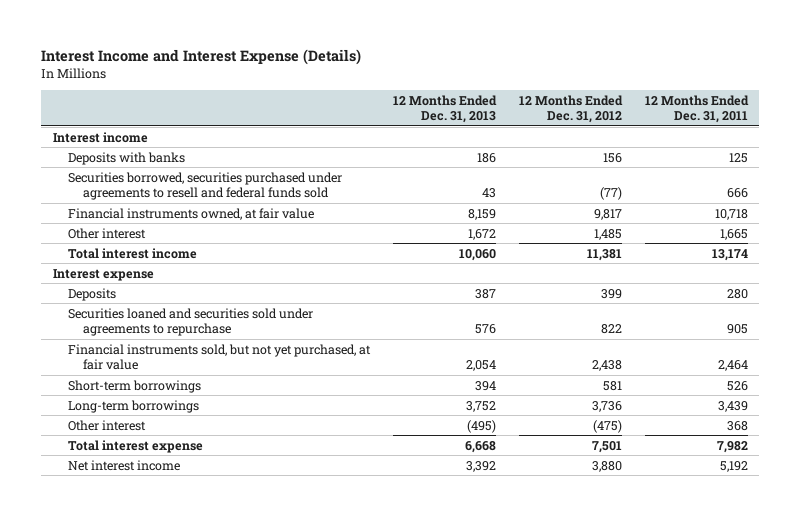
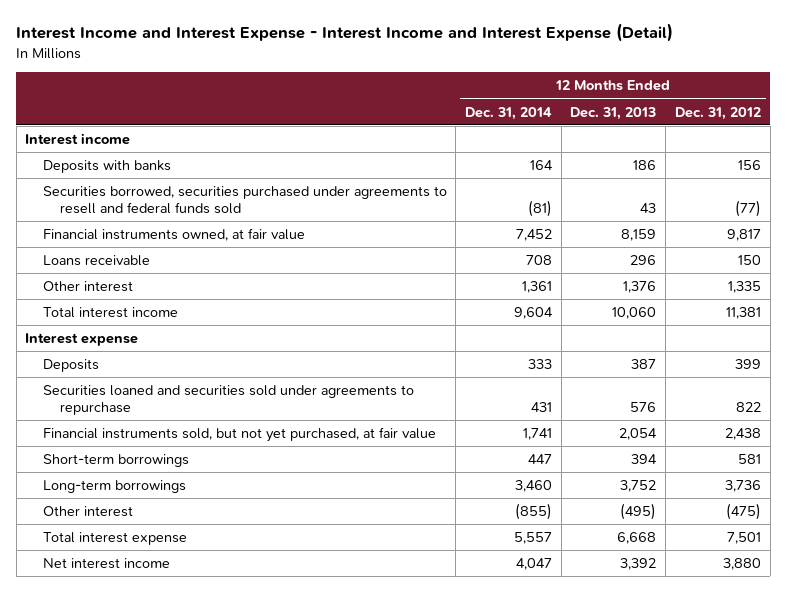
[41,48,362,65] Interest Income and Interest Expense (Details) -> [16,23,674,43] Interest Income and Interest Expense - Interest Income and Interest Expense (Detail)
[644,95,749,124] 12 Months Ended Dec. 31, 2011 -> none
none -> [465,106,553,120] Dec. 31, 2014
none -> [42,255,150,267] Loans receivable
[467,228,496,240] 1,672 -> [623,281,657,294] 1,376
[593,228,622,240] 1,485 -> [727,281,761,294] 1,335

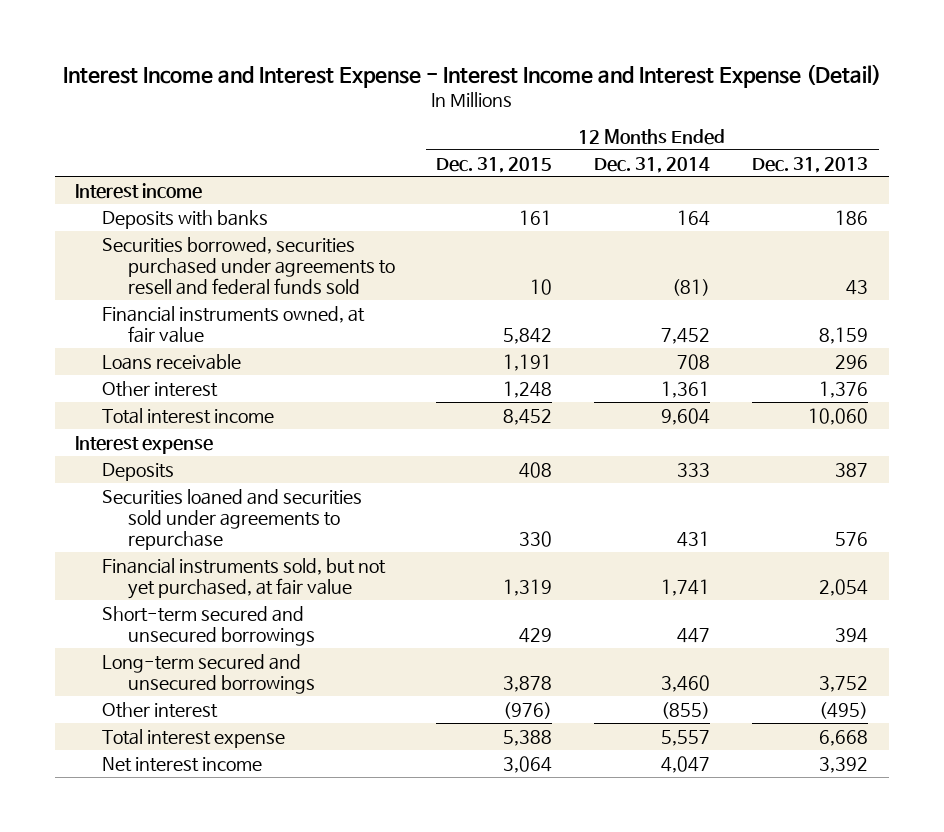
[674,106,761,120] Dec. 31, 2012 -> none
none -> [436,156,553,173] Dec. 31, 2015
[42,454,189,468] Short-term borrowings -> [101,605,315,647] Short-term secured and unsecured borrowings
[42,480,186,494] Long-term borrowings -> [101,653,315,695] Long-term secured and unsecured borrowings

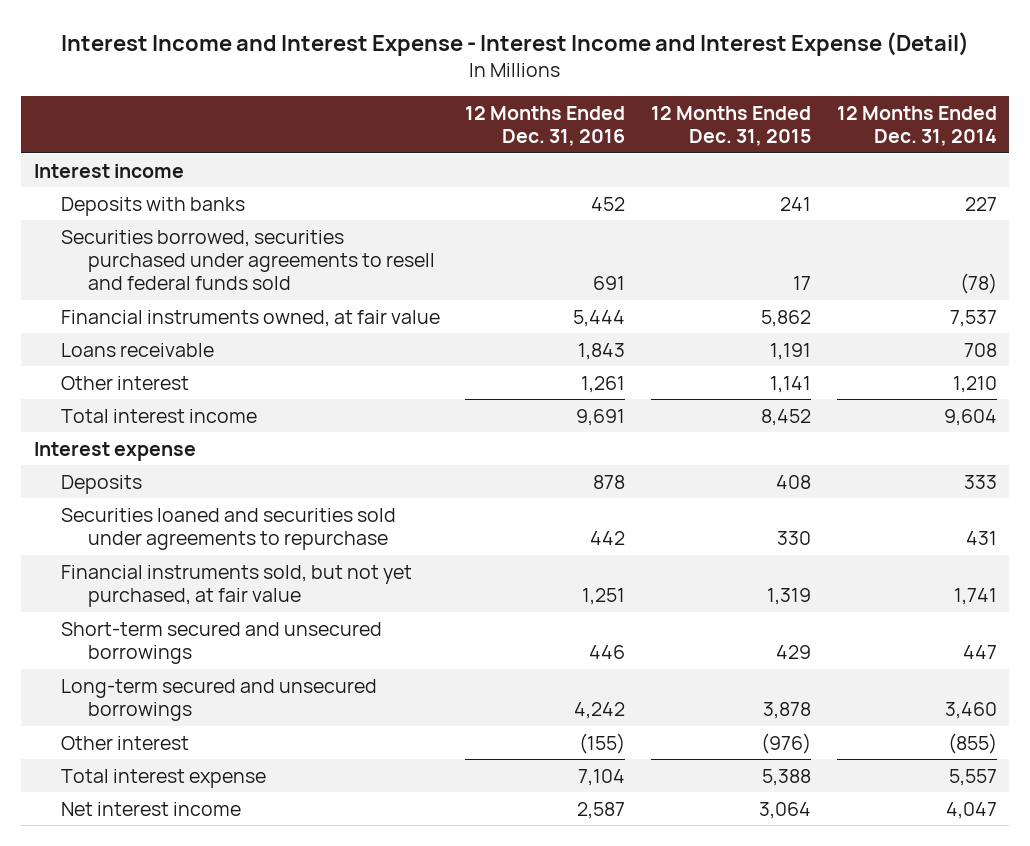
[752,156,869,173] Dec. 31, 2013 -> none
none -> [465,105,626,147] 12 Months Ended Dec. 31, 2016
[519,209,553,225] 161 -> [780,196,812,211] 241
[677,209,711,226] 164 -> [964,196,997,211] 227
[530,279,553,296] 10 -> [793,276,812,291] 17
[672,279,711,297] (81) -> [959,273,997,295] (78)
[503,328,553,345] 5,842 -> [761,309,812,327] 5,862
[661,328,711,345] 7,452 -> [949,309,997,327] 7,537
[503,380,553,398] 1,248 -> [770,375,812,393] 1,141
[661,380,711,398] 1,361 -> [952,375,997,393] 1,210

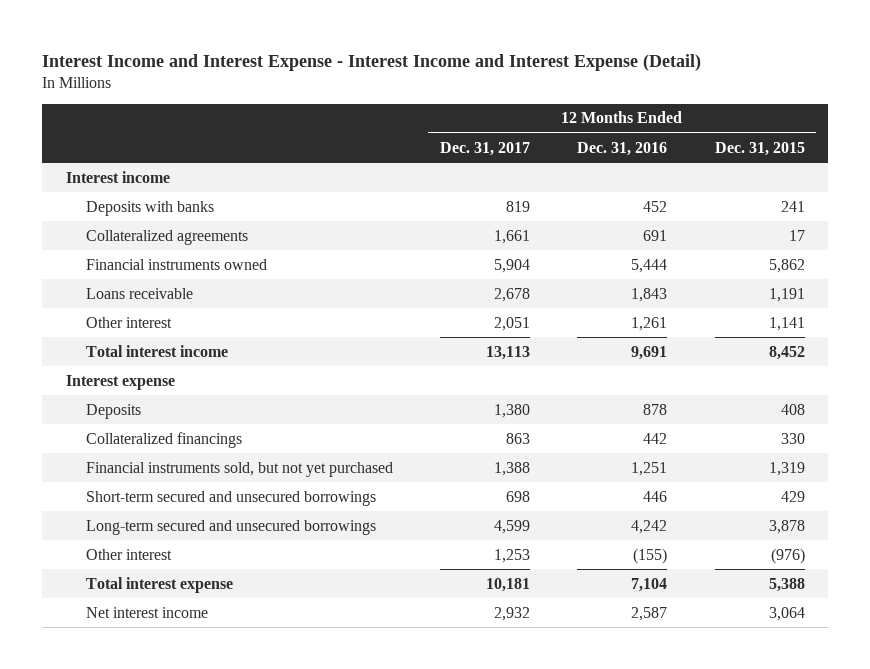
[836,105,997,147] 12 Months Ended Dec. 31, 2014 -> none
none -> [439,141,530,156] Dec. 31, 2017
[60,229,436,291] Securities borrowed, securities purchased under agreements to resell and federal funds sold -> [85,229,248,245] Collateralized agreements
[60,309,440,327] Financial instruments owned, at fair value -> [85,258,267,270] Financial instruments owned
[60,507,396,550] Securities loaned and securities sold under agreements to repurchase -> [85,431,242,448] Collateralized financings
[60,564,412,607] Financial instruments sold, but not yet purchased, at fair value -> [85,461,393,477] Financial instruments sold, but not yet purchased

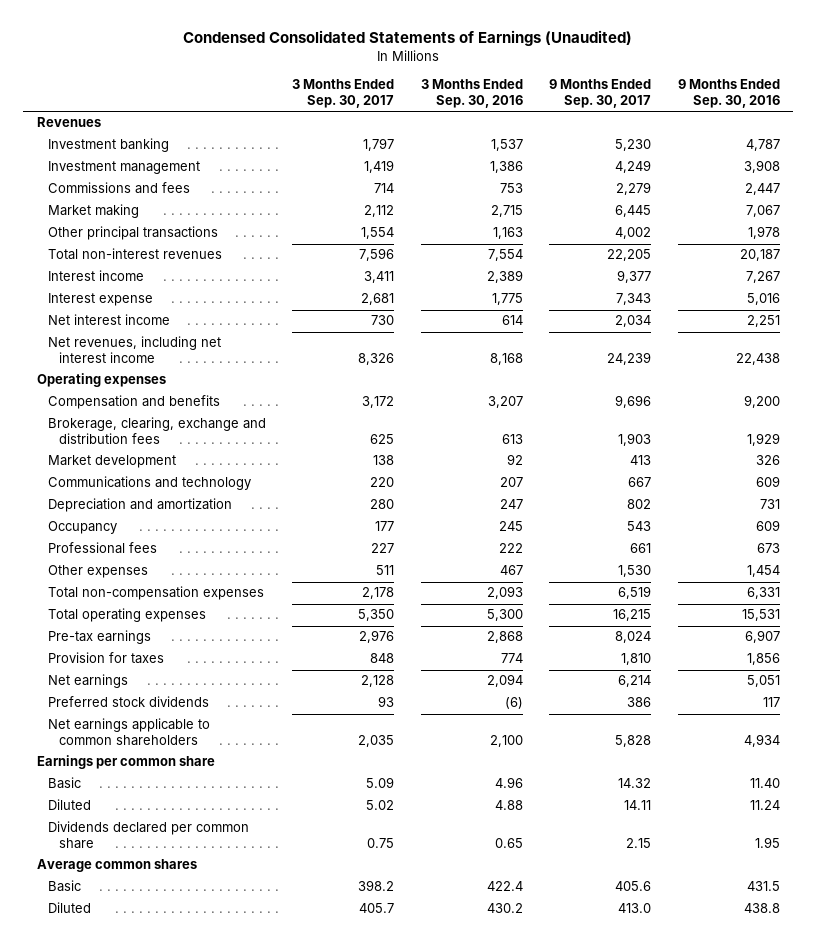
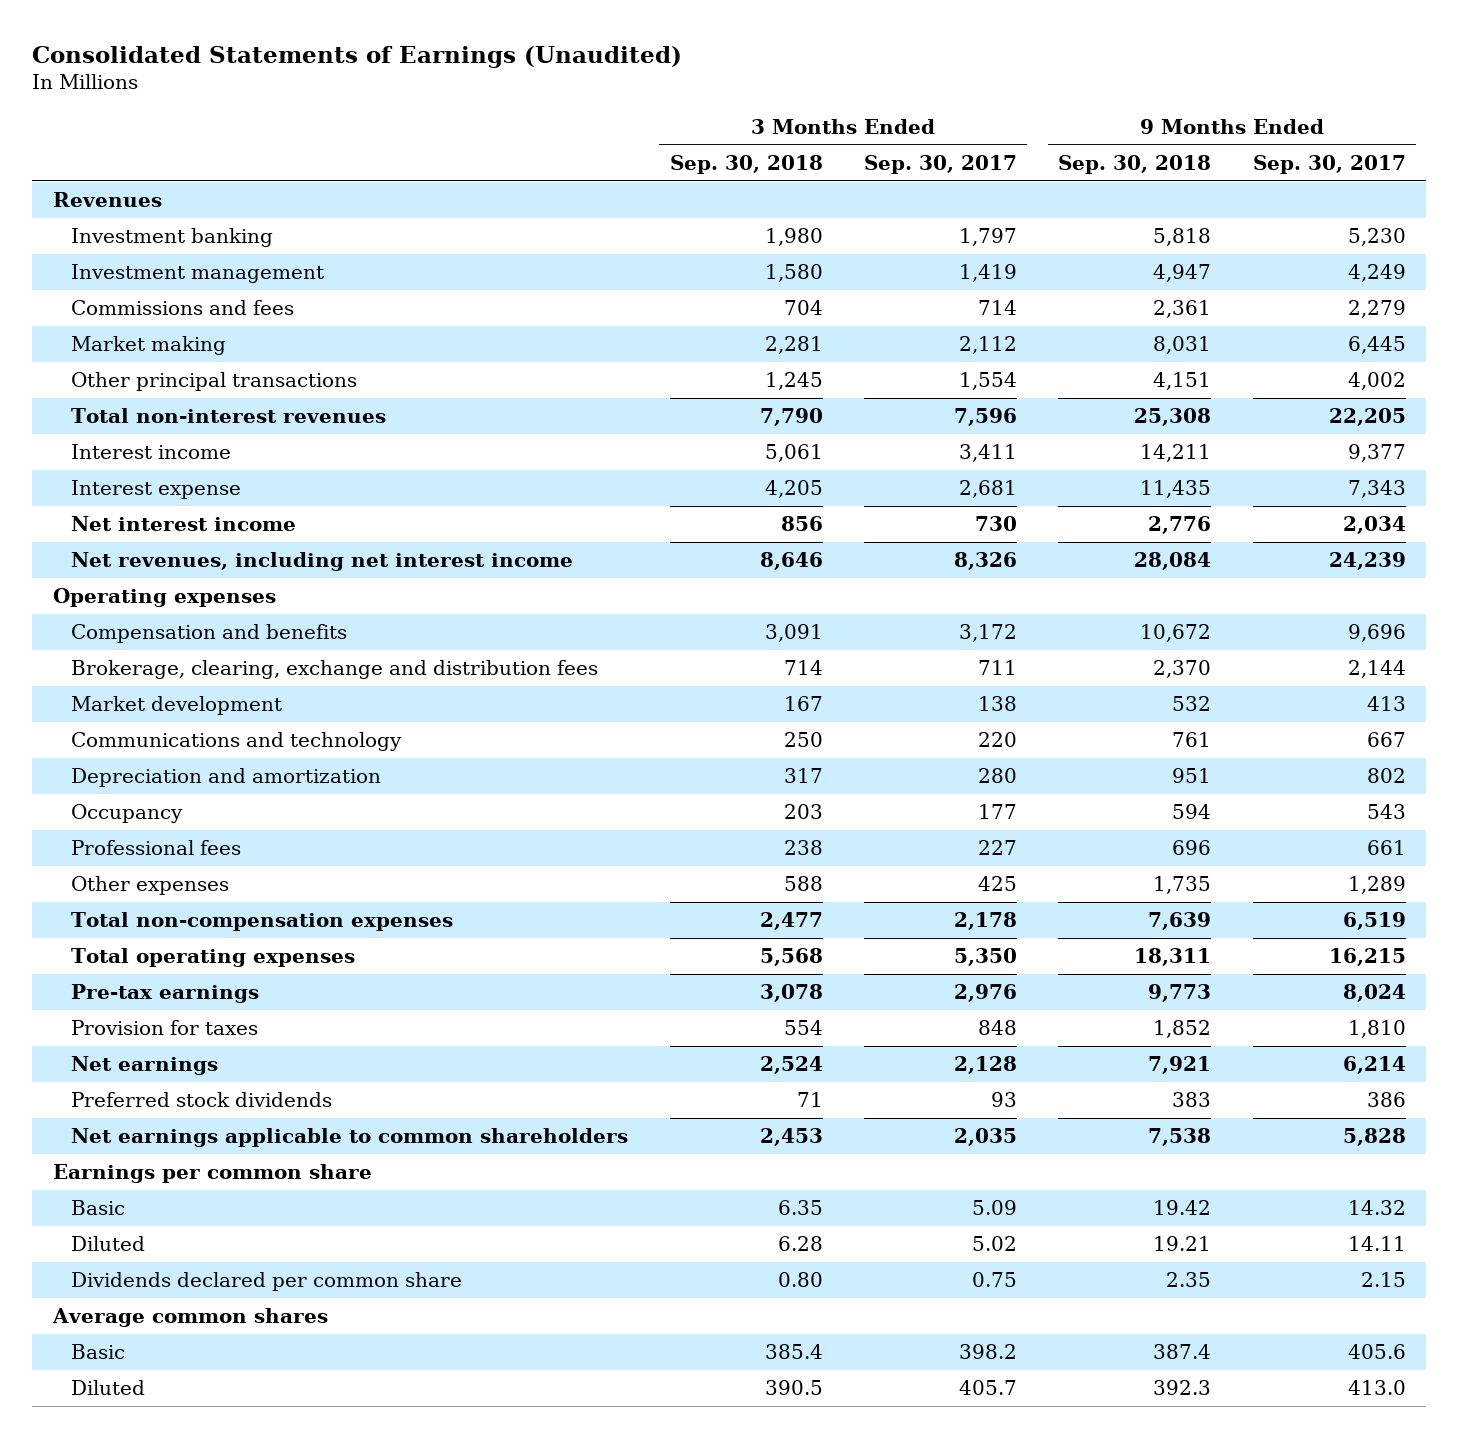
[183,30,633,47] Condensed Consolidated Statements of Earnings (Unaudited) -> [31,45,682,68] Consolidated Statements of Earnings (Unaudited)
[420,79,523,109] 3 Months Ended Sep. 30, 2016 -> none
[677,79,780,109] 9 Months Ended Sep. 30, 2016 -> none
none -> [669,154,823,174] Sep. 30, 2018
none -> [1058,154,1212,174] Sep. 30, 2018
[370,434,395,445] 625 -> [977,660,1017,676] 711
[618,433,652,447] 1,903 -> [1347,660,1406,679] 2,144
[376,565,395,576] 511 -> [977,876,1017,892] 425
[618,565,652,578] 1,530 -> [1347,876,1406,895] 1,289

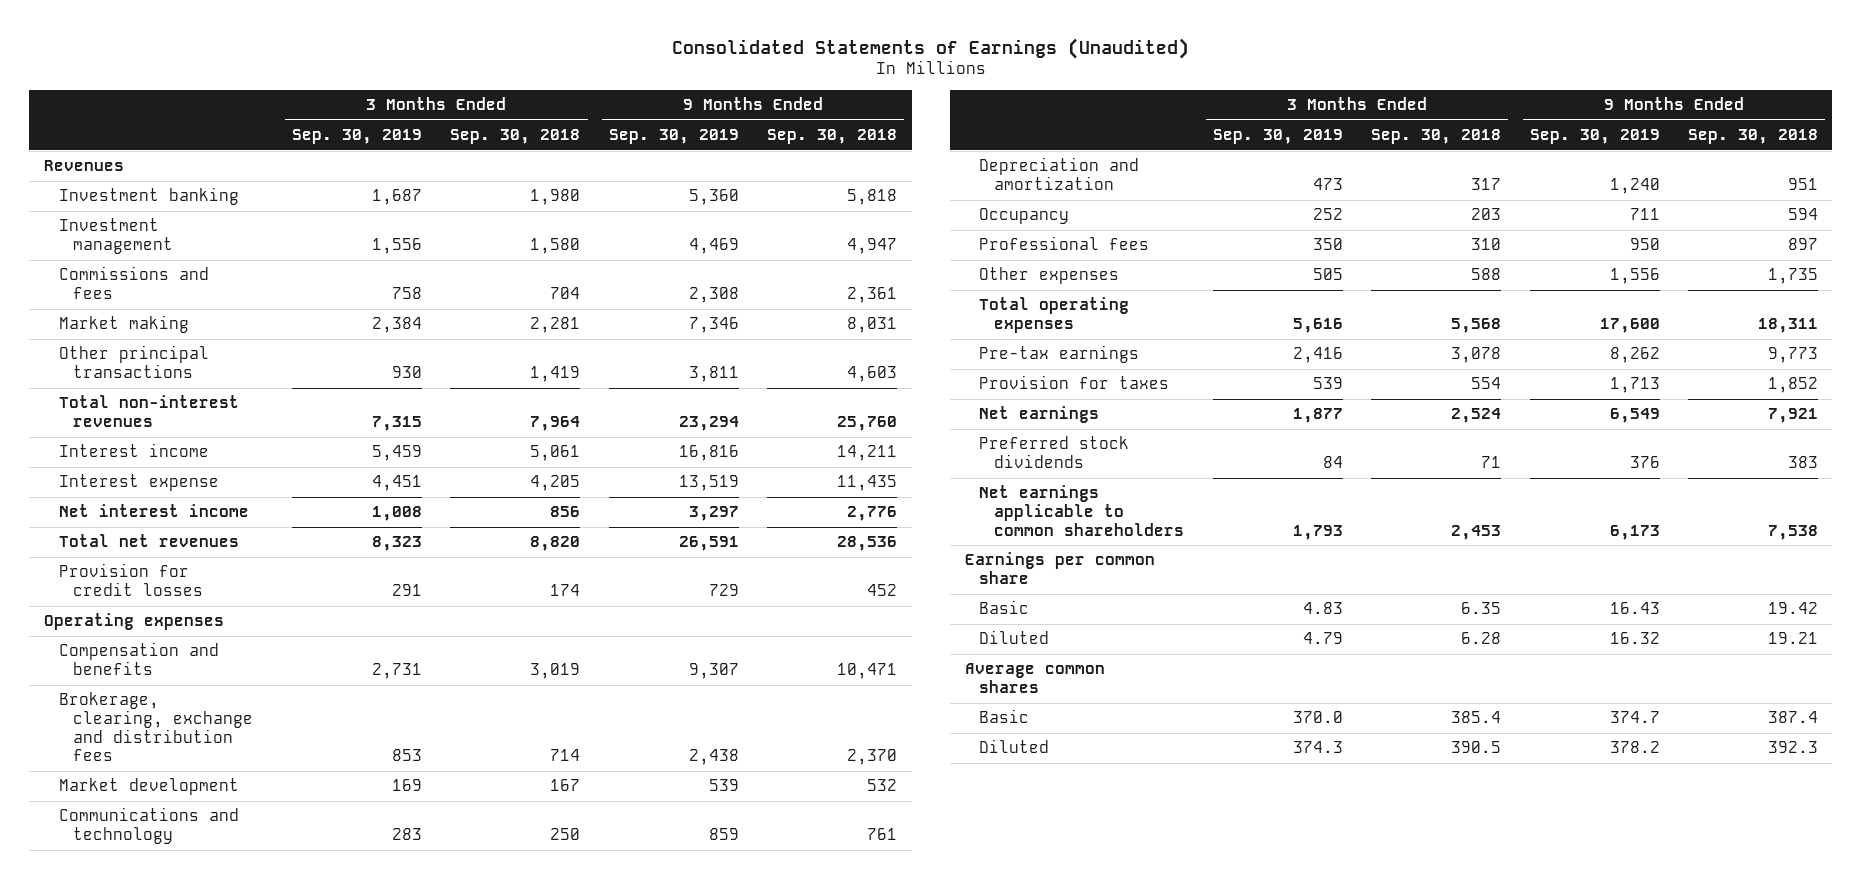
[863,154,1017,174] Sep. 30, 2017 -> none
[1252,154,1406,174] Sep. 30, 2017 -> none
none -> [291,129,422,145] Sep. 30, 2019
none -> [608,129,739,145] Sep. 30, 2019
[764,372,823,391] 1,245 -> [530,366,581,383] 1,419
[1153,372,1212,391] 4,151 -> [847,366,898,383] 4,603
[759,408,823,427] 7,790 -> [530,416,581,432] 7,964
[1134,408,1212,427] 25,308 -> [837,416,898,432] 25,760
[71,552,574,572] Net revenues, including net interest income -> [58,534,239,548] Total net revenues
[759,552,823,571] 8,646 -> [530,536,581,552] 8,820
[1134,552,1212,571] 28,084 -> [837,536,898,552] 28,536
none -> [58,563,204,597] Provision for credit losses
[764,624,823,643] 3,091 -> [530,663,581,680] 3,019
[1140,624,1212,643] 10,672 -> [837,663,898,680] 10,471
[783,840,823,856] 238 -> [1471,238,1502,251] 310
[1172,840,1212,856] 696 -> [1788,238,1819,251] 897
[71,912,454,932] Total non-compensation expenses -> none
[71,1272,463,1292] Dividends declared per common share -> none

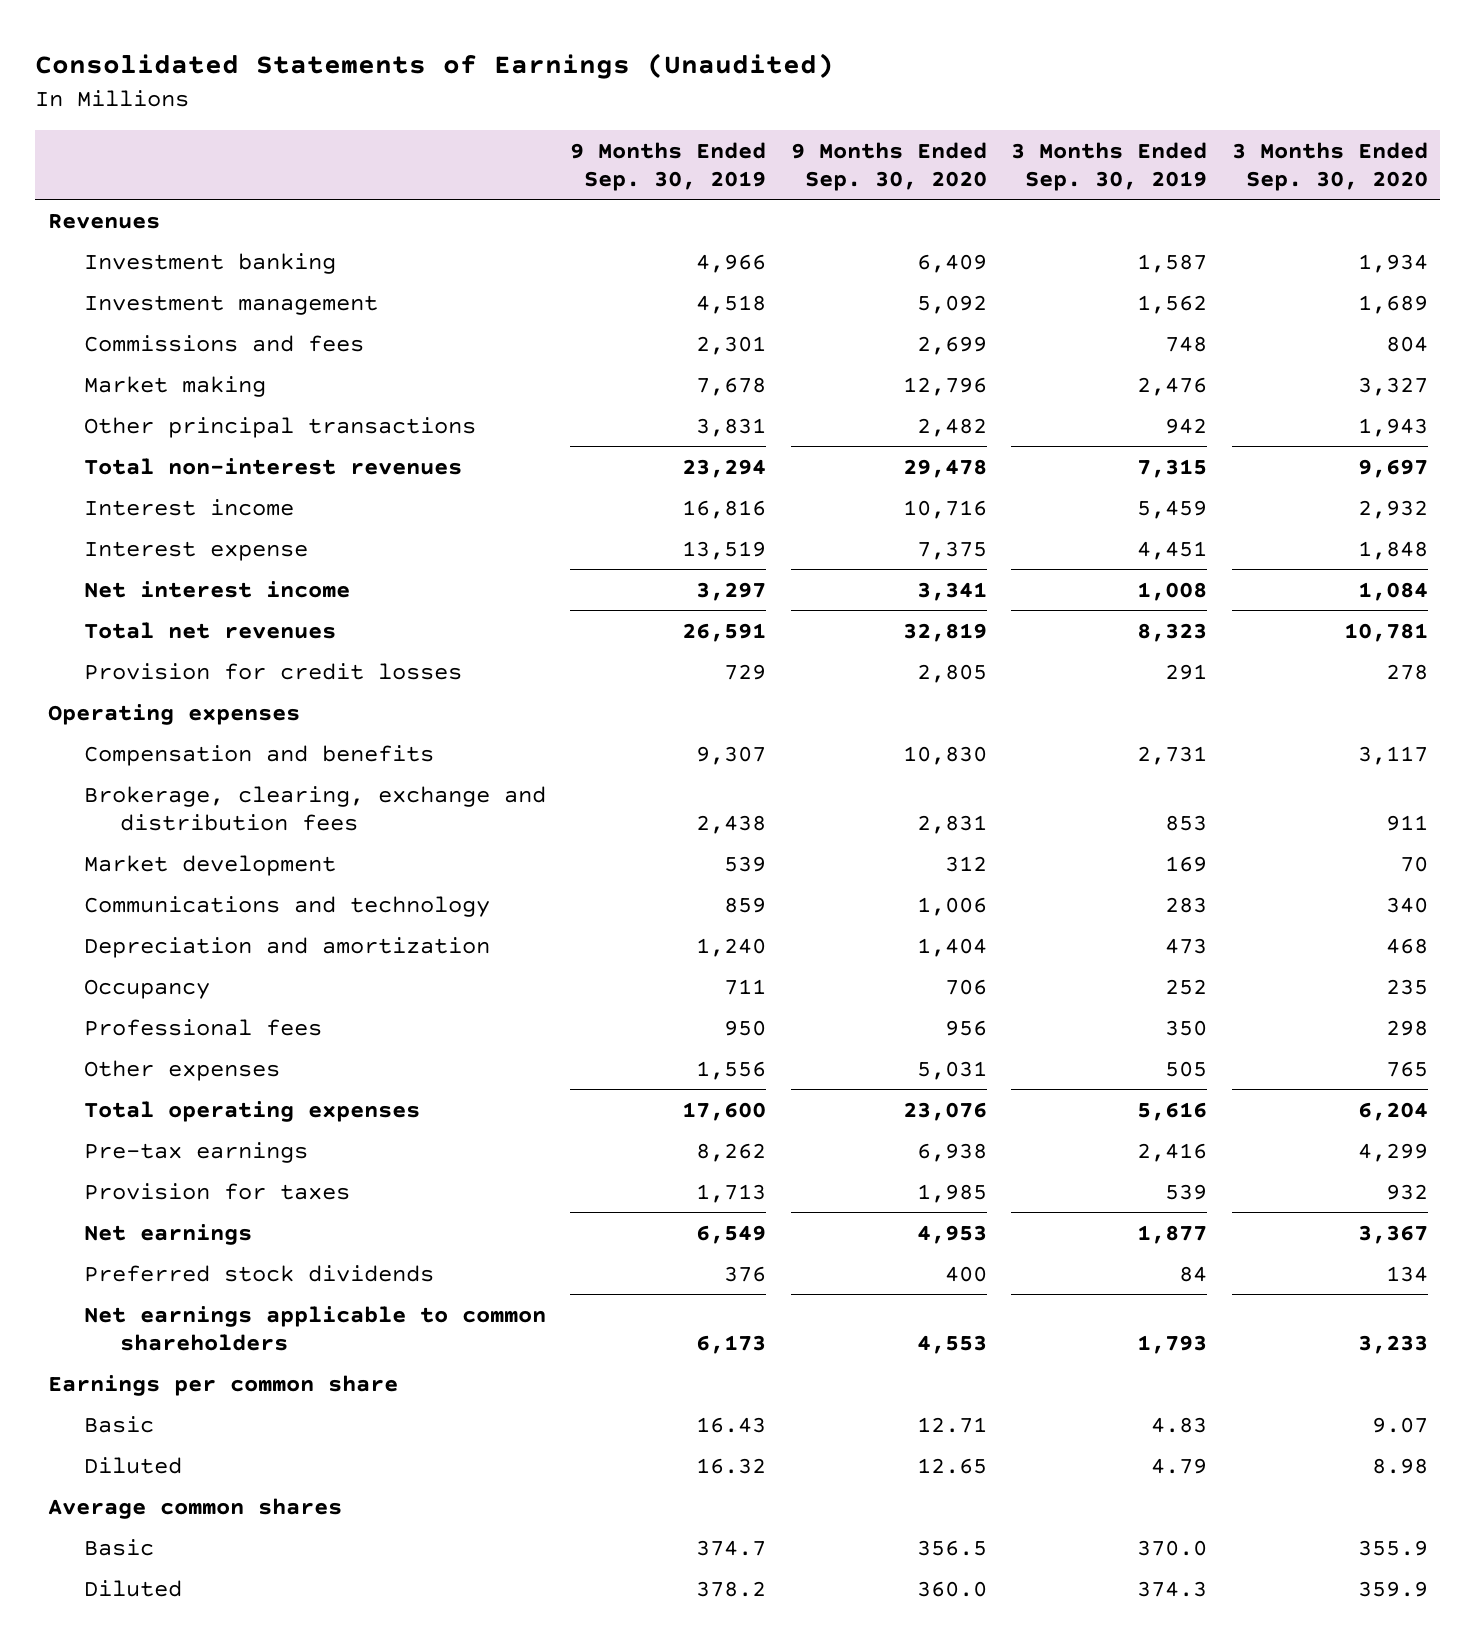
[450,129,581,145] Sep. 30, 2018 -> none
[767,129,898,145] Sep. 30, 2018 -> none
none -> [790,141,987,191] 9 Months Ended Sep. 30, 2020
none -> [1231,141,1428,191] 3 Months Ended Sep. 30, 2020
[371,189,422,206] 1,687 -> [1137,253,1208,273] 1,587
[688,189,739,206] 5,360 -> [696,253,767,273] 4,966
[371,238,422,255] 1,556 -> [1137,294,1208,314] 1,562
[688,238,739,255] 4,469 -> [696,294,767,314] 4,518
[391,287,422,300] 758 -> [1165,335,1208,352] 748
[688,287,739,304] 2,308 -> [696,335,767,355] 2,301
[371,317,422,334] 2,384 -> [1137,376,1208,396] 2,476
[688,317,739,334] 7,346 -> [696,376,767,396] 7,678
[391,366,422,379] 930 -> [1165,417,1208,434] 942
[688,366,739,383] 3,811 -> [696,417,767,437] 3,831

